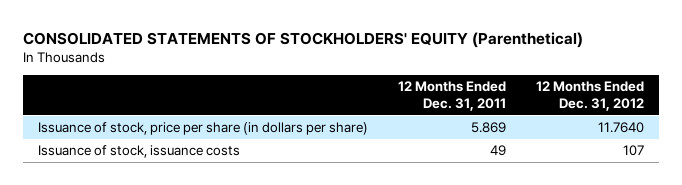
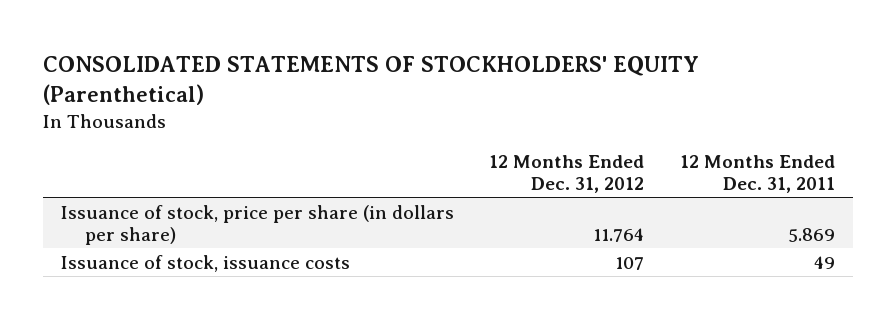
[598,122,645,134] 11.7640 -> [593,227,645,242] 11.764

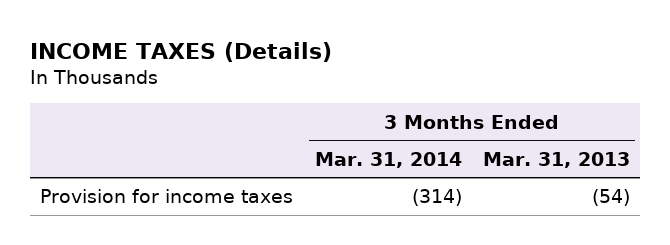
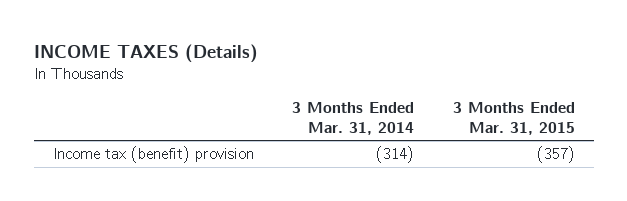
[482,151,630,168] Mar. 31, 2013 -> none
none -> [452,101,575,135] 3 Months Ended Mar. 31, 2015
[40,189,294,204] Provision for income taxes -> [52,146,254,164] Income tax (benefit) provision

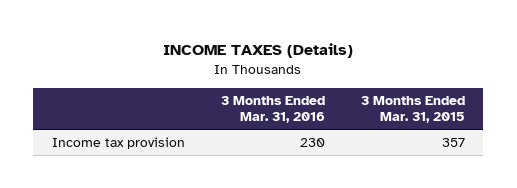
[292,101,415,135] 3 Months Ended Mar. 31, 2014 -> none
none -> [220,96,325,124] 3 Months Ended Mar. 31, 2016
[52,146,254,164] Income tax (benefit) provision -> [51,137,185,150] Income tax provision
[536,146,575,164] (357) -> [442,138,466,148] 357

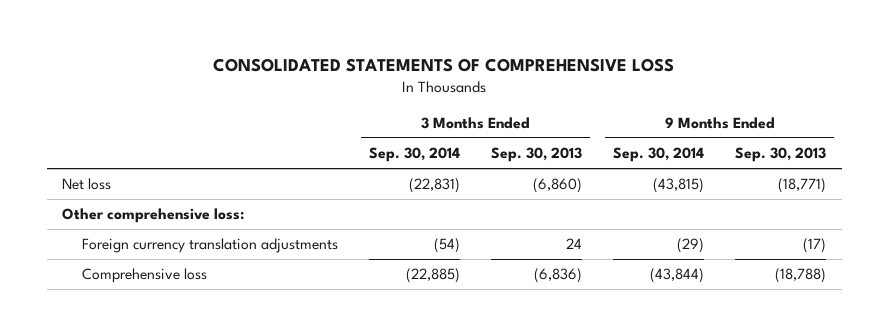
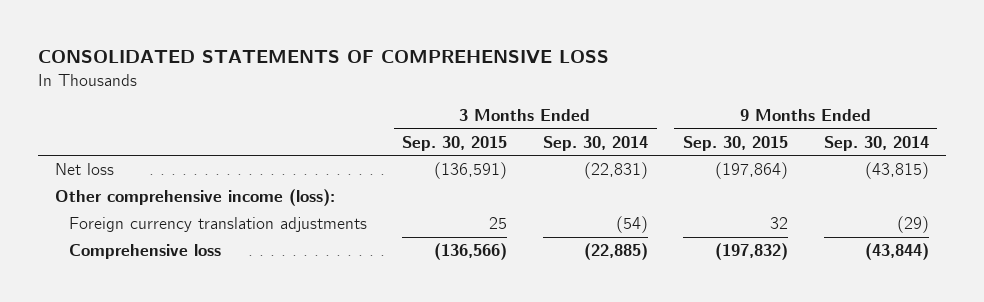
[491,147,583,163] Sep. 30, 2013 -> none
[735,147,827,163] Sep. 30, 2013 -> none
none -> [402,135,508,151] Sep. 30, 2015
none -> [683,135,789,151] Sep. 30, 2015
[62,208,245,224] Other comprehensive loss: -> [55,188,336,206] Other comprehensive income (loss):

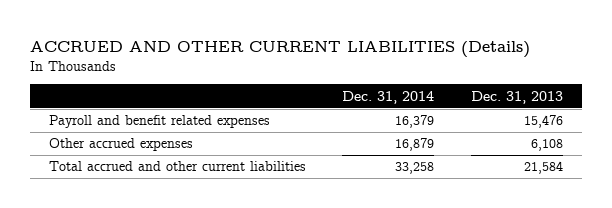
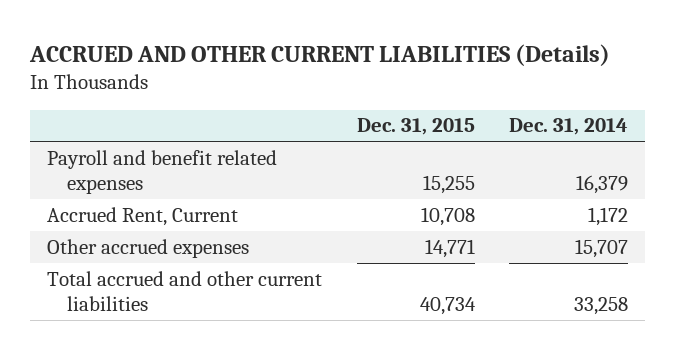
[471,90,564,104] Dec. 31, 2013 -> none
none -> [356,118,475,136] Dec. 31, 2015
none -> [47,206,239,226] Accrued Rent, Current
[395,138,435,152] 16,879 -> [574,238,628,258] 15,707

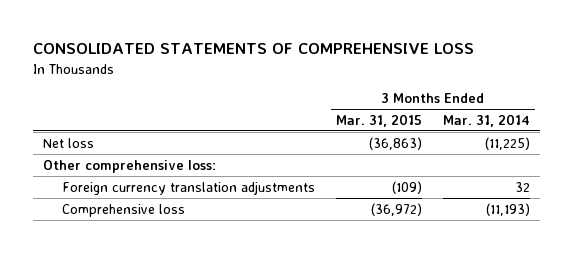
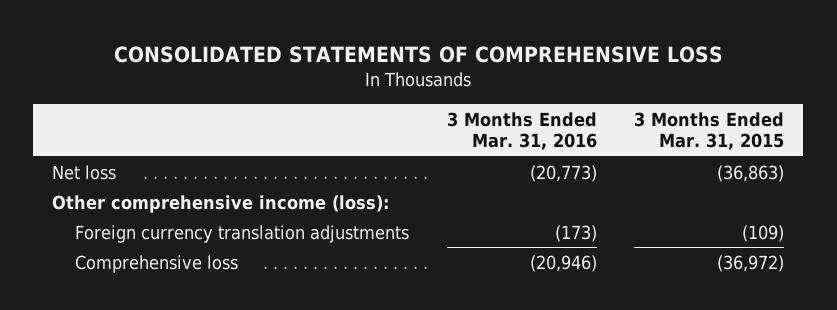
[442,113,530,127] Mar. 31, 2014 -> none
none -> [446,111,597,151] 3 Months Ended Mar. 31, 2016
[42,159,216,173] Other comprehensive loss: -> [52,194,390,213] Other comprehensive income (loss):

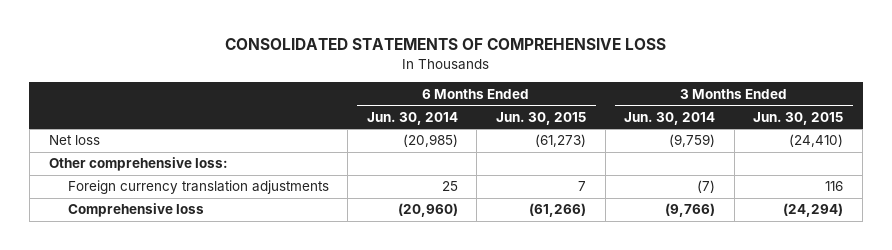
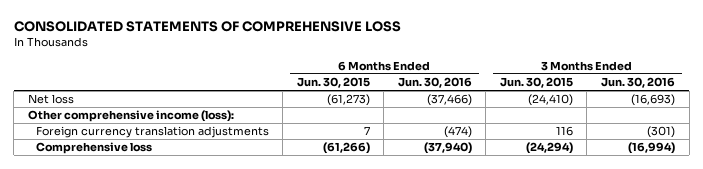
[366,111,458,125] Jun. 30, 2014 -> none
[624,111,716,125] Jun. 30, 2014 -> none
none -> [397,77,472,89] Jun. 30, 2016
none -> [600,77,675,89] Jun. 30, 2016
[48,157,228,172] Other comprehensive loss: -> [27,110,234,123] Other comprehensive income (loss):

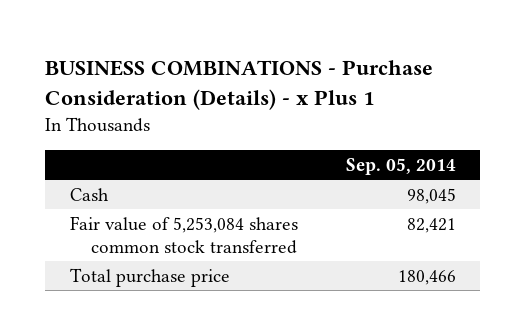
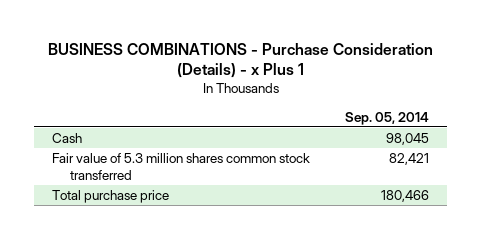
[69,215,298,254] Fair value of 5,253,084 shares common stock transferred -> [51,153,310,180] Fair value of 5.3 million shares common stock transferred

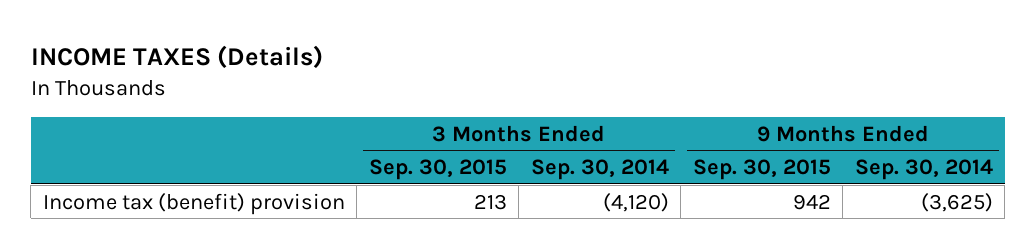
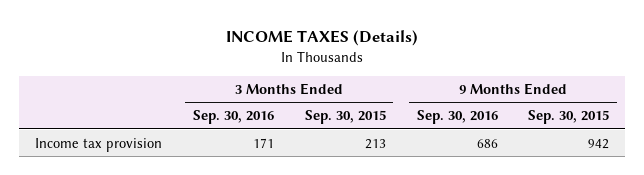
[530,158,669,180] Sep. 30, 2014 -> none
[854,158,993,180] Sep. 30, 2014 -> none
none -> [192,110,274,125] Sep. 30, 2016
none -> [416,110,498,125] Sep. 30, 2016
[42,192,345,215] Income tax (benefit) provision -> [34,137,162,152] Income tax provision

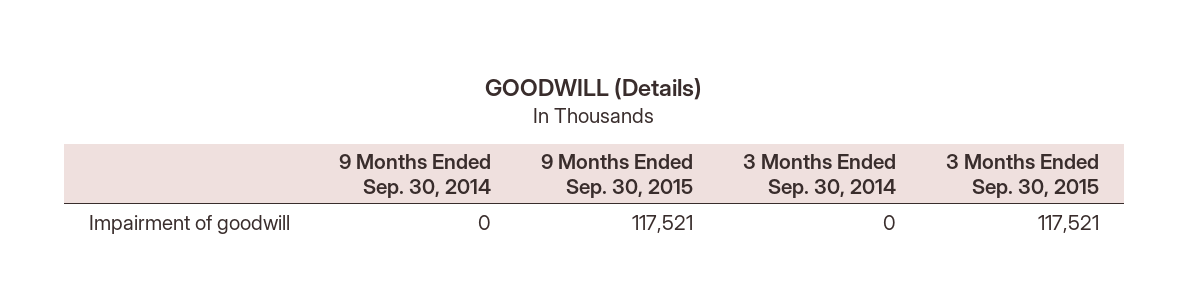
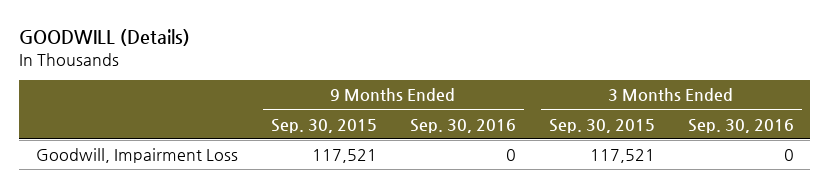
[339,153,492,198] 9 Months Ended Sep. 30, 2014 -> none
[742,153,896,198] 3 Months Ended Sep. 30, 2014 -> none
none -> [409,118,516,133] Sep. 30, 2016
none -> [687,118,794,133] Sep. 30, 2016
[88,214,290,234] Impairment of goodwill -> [35,148,238,164] Goodwill, Impairment Loss

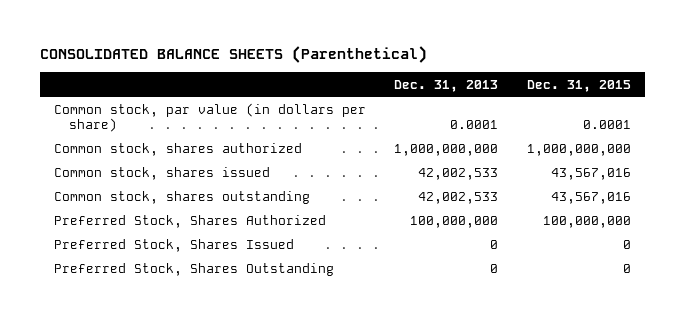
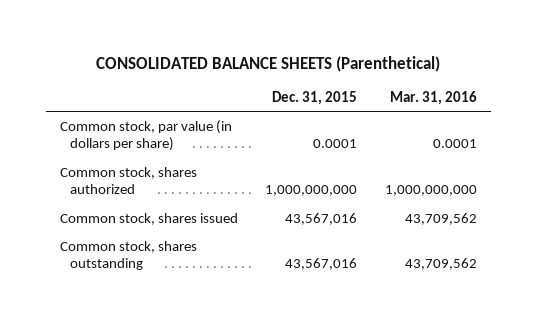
[394,79,499,92] Dec. 31, 2013 -> none
none -> [389,91,477,106] Mar. 31, 2016
[53,214,326,228] Preferred Stock, Shares Authorized -> none
[53,238,294,252] Preferred Stock, Shares Issued -> none
[53,262,334,276] Preferred Stock, Shares Outstanding -> none

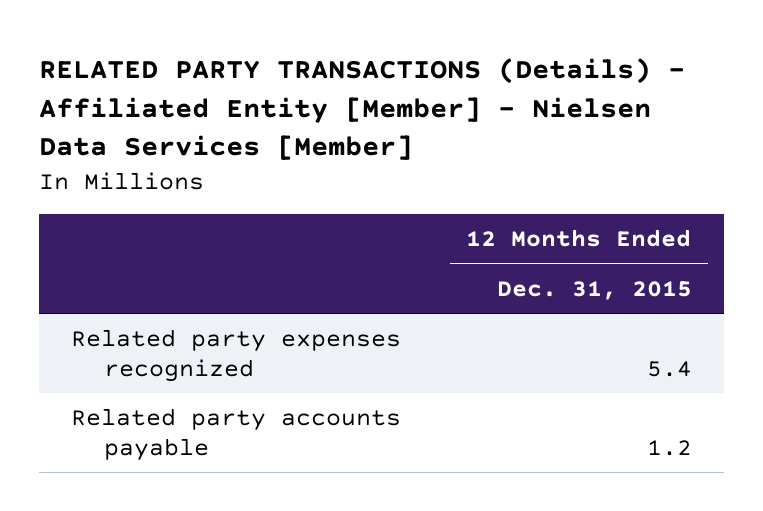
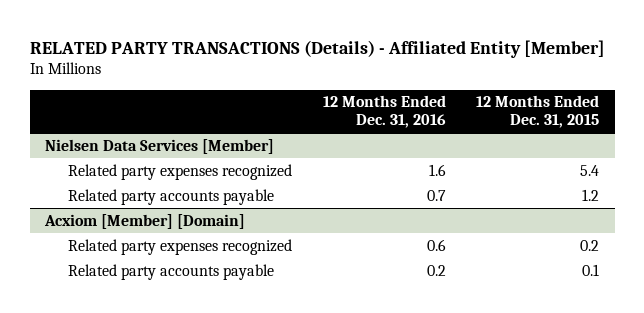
[38,57,685,161] RELATED PARTY TRANSACTIONS (Details) - Affiliated Entity [Member] - Nielsen Data Services [Member] -> [29,39,605,58] RELATED PARTY TRANSACTIONS (Details) - Affiliated Entity [Member]
none -> [322,95,446,129] 12 Months Ended Dec. 31, 2016
none -> [44,138,274,154] Nielsen Data Services [Member]
none -> [43,213,245,229] Acxiom [Member] [Domain]
none -> [68,238,293,255] Related party expenses recognized
none -> [68,263,275,280] Related party accounts payable

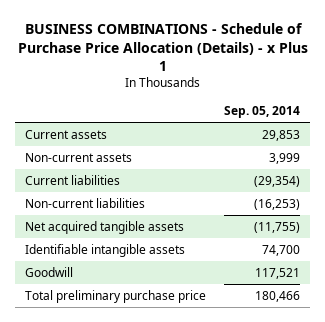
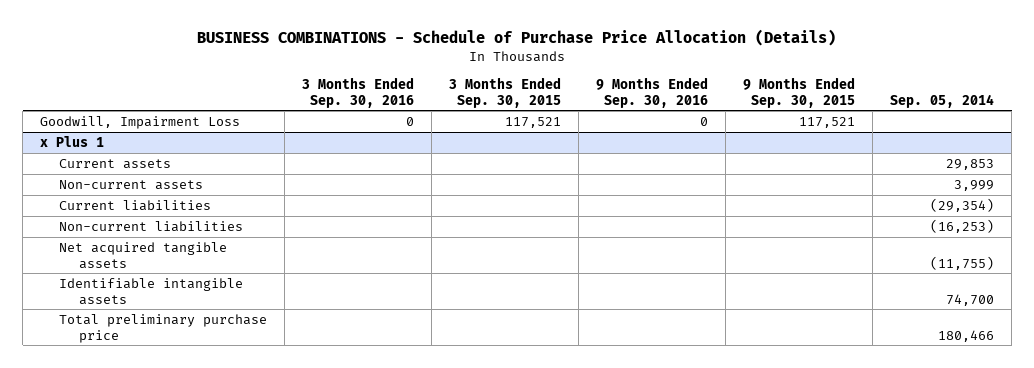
[17,22,308,72] BUSINESS COMBINATIONS - Schedule of Purchase Price Allocation (Details) - x Plus 1 -> [197,29,837,47] BUSINESS COMBINATIONS - Schedule of Purchase Price Allocation (Details)
none -> [302,77,415,108] 3 Months Ended Sep. 30, 2016
none -> [449,77,562,108] 3 Months Ended Sep. 30, 2015
none -> [596,77,709,108] 9 Months Ended Sep. 30, 2016
none -> [743,77,856,108] 9 Months Ended Sep. 30, 2015
none -> [40,115,241,129] Goodwill, Impairment Loss
none -> [40,135,105,147] x Plus 1
[24,266,73,277] Goodwill -> none

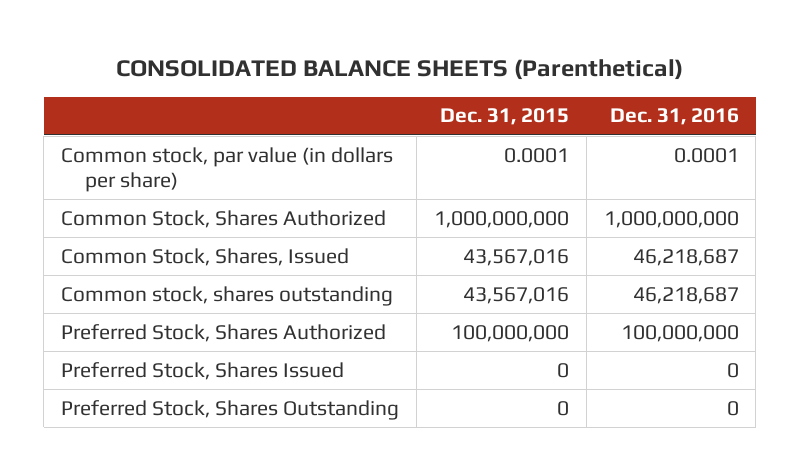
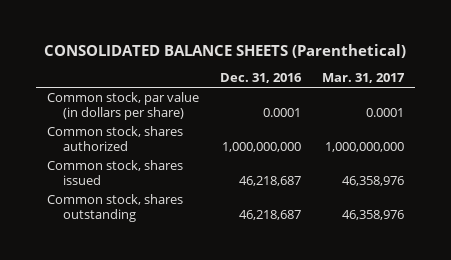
[439,108,569,126] Dec. 31, 2015 -> none
none -> [322,73,406,84] Mar. 31, 2017
[60,209,386,228] Common Stock, Shares Authorized -> [46,126,183,152] Common stock, shares authorized
[60,247,349,266] Common Stock, Shares, Issued -> [46,160,183,186] Common stock, shares issued
[60,323,386,342] Preferred Stock, Shares Authorized -> none
[60,361,344,380] Preferred Stock, Shares Issued -> none
[60,399,399,420] Preferred Stock, Shares Outstanding -> none

